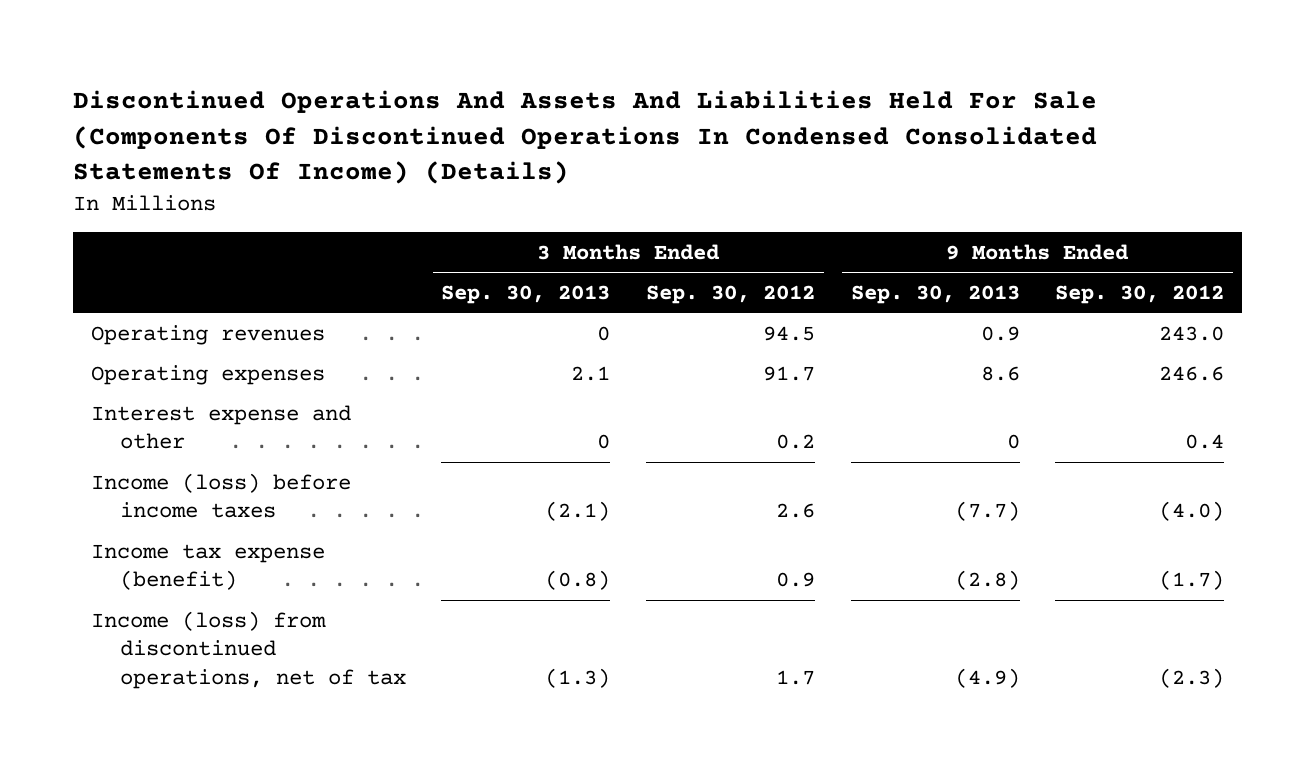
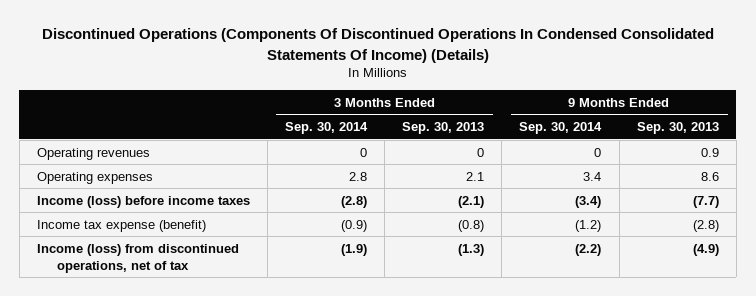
[73,90,1098,184] Discontinued Operations And Assets And Liabilities Held For Sale (Components Of Discontinued Operations In Condensed Consolidated Statements Of Income) (Details) -> [41,28,714,63] Discontinued Operations (Components Of Discontinued Operations In Condensed Consolidated Statements Of Income) (Details)
[645,284,815,304] Sep. 30, 2012 -> none
[1055,284,1225,304] Sep. 30, 2012 -> none
none -> [285,122,369,135] Sep. 30, 2014
none -> [519,122,603,135] Sep. 30, 2014
[90,404,351,450] Interest expense and other -> none

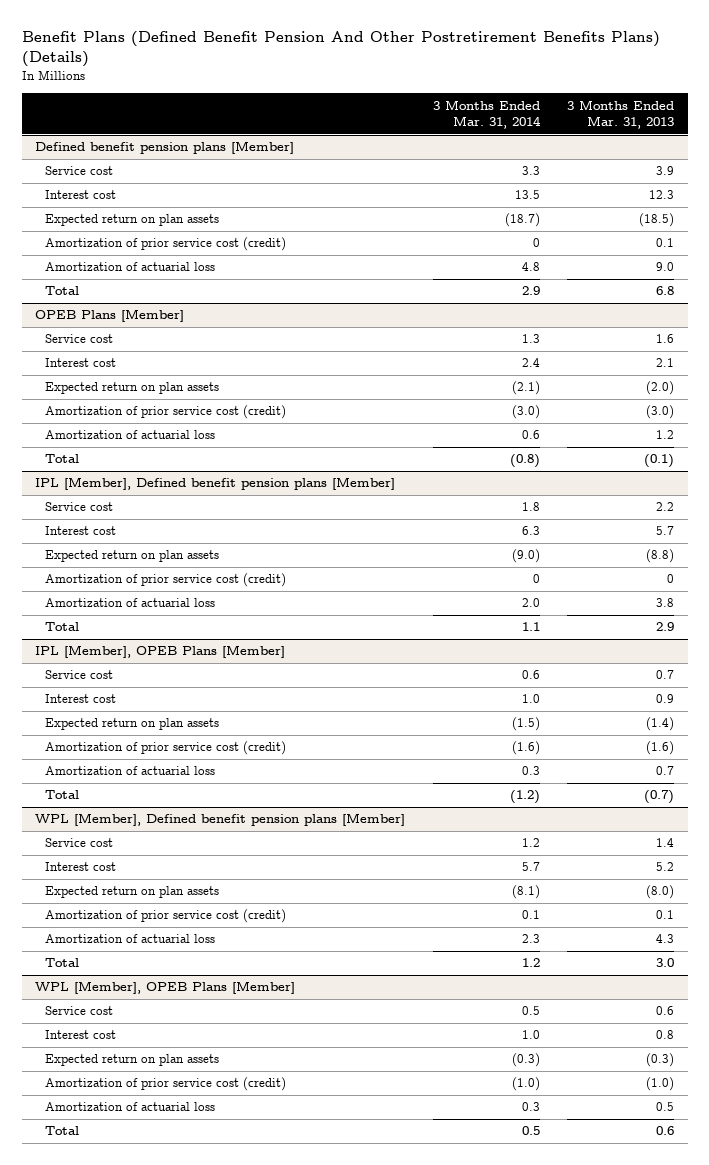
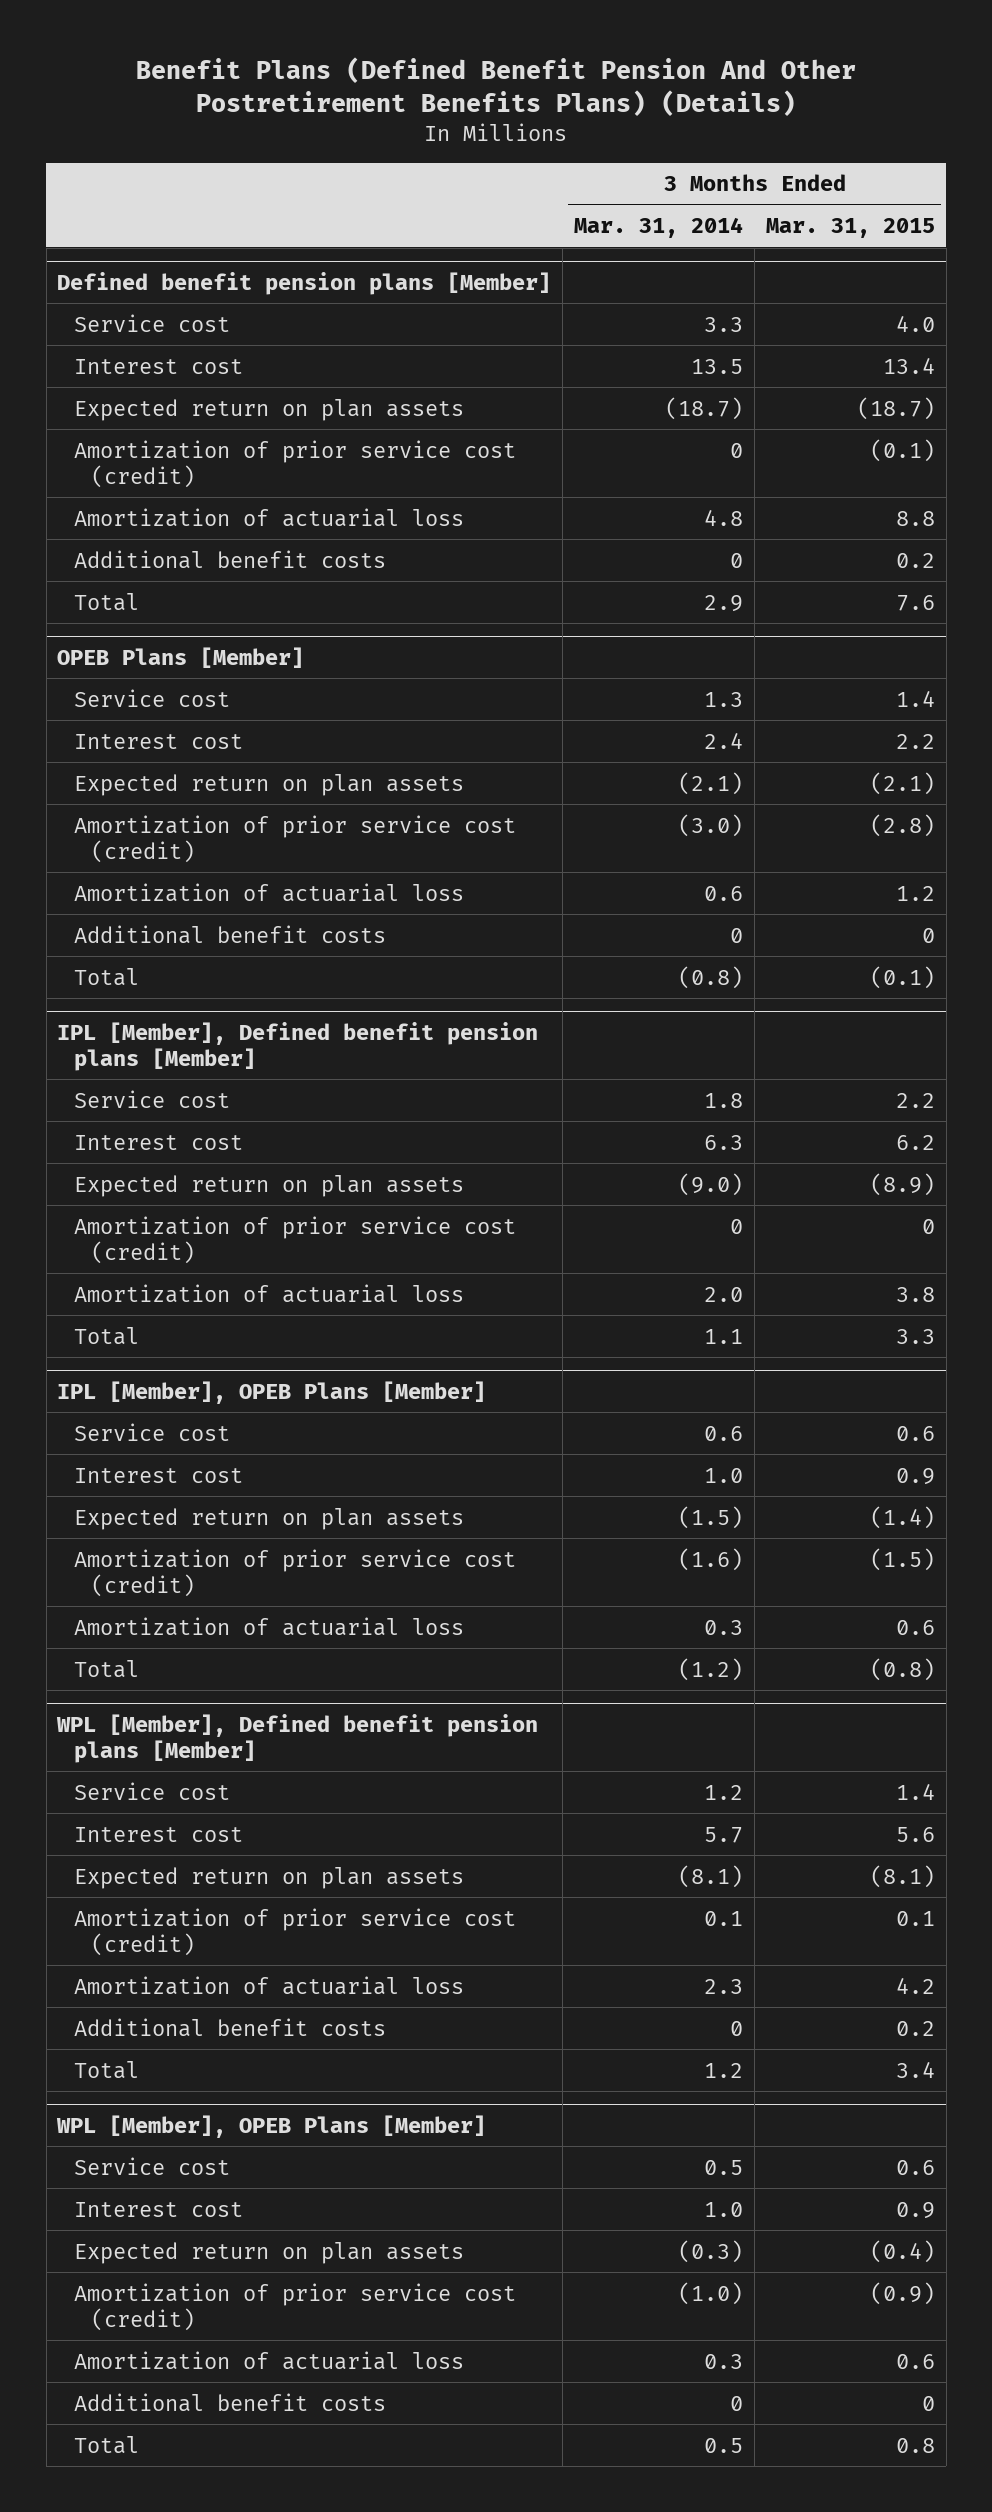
[567,99,675,130] 3 Months Ended Mar. 31, 2013 -> none
none -> [765,218,935,239] Mar. 31, 2015
none -> [74,549,387,569] Additional benefit costs
none -> [74,924,387,944] Additional benefit costs
none -> [74,2017,387,2037] Additional benefit costs
none -> [74,2392,387,2412] Additional benefit costs

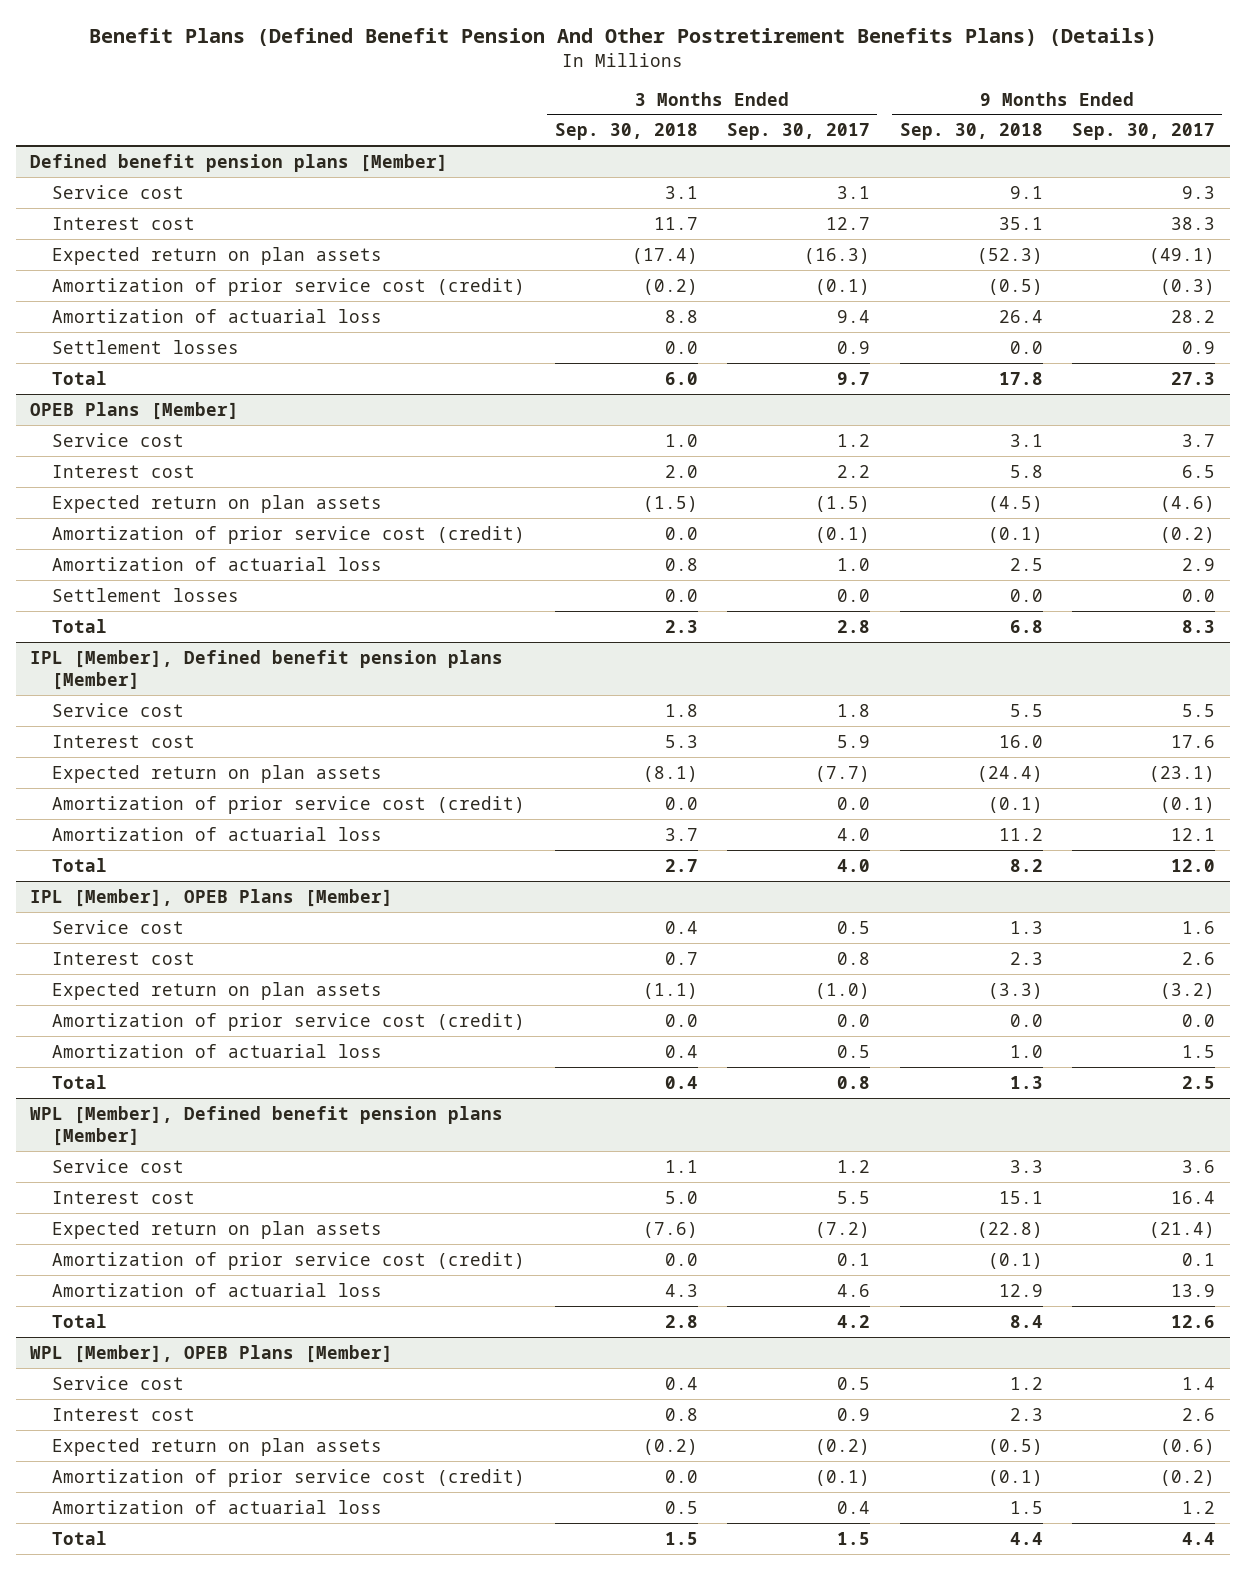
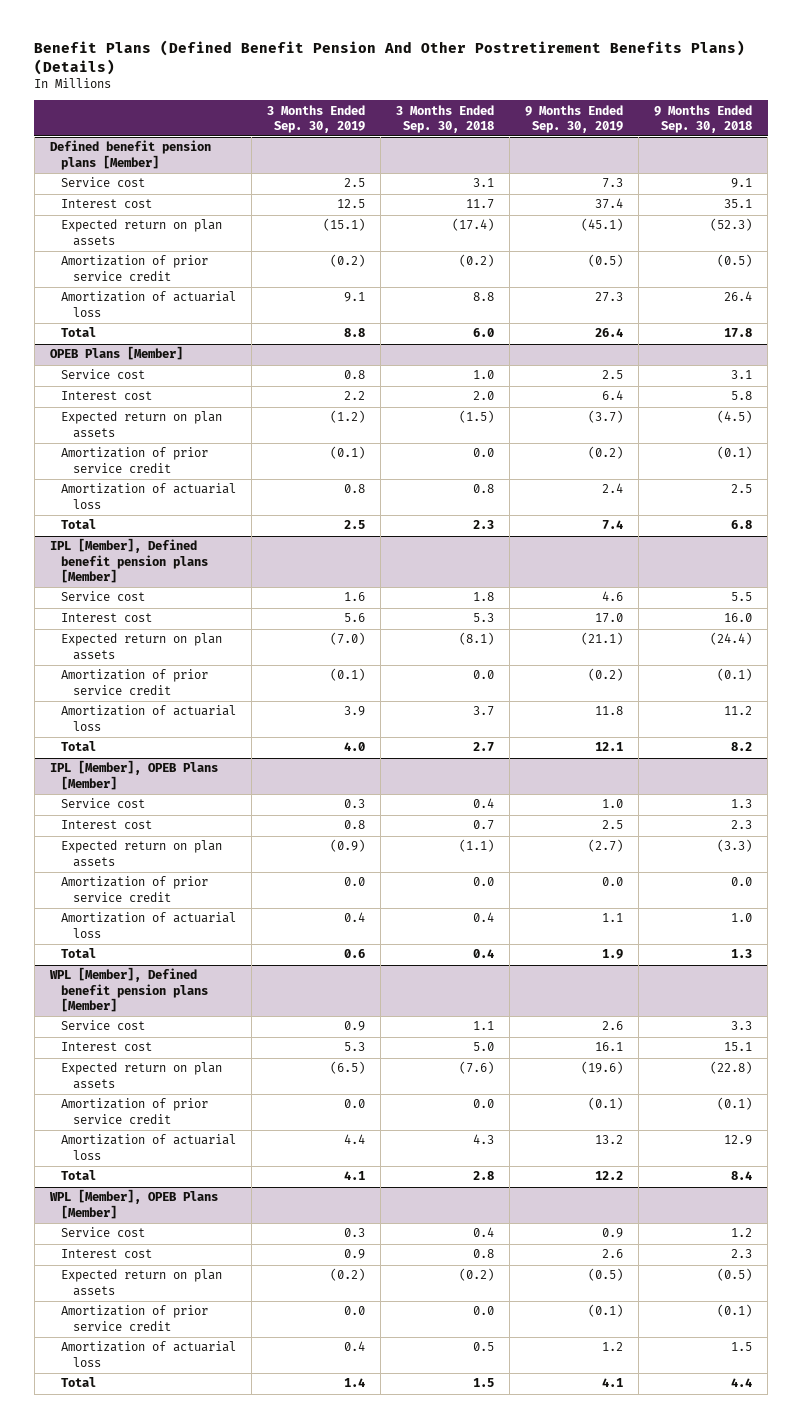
[727,123,871,141] Sep. 30, 2017 -> none
[1072,123,1216,141] Sep. 30, 2017 -> none
none -> [267,104,366,133] 3 Months Ended Sep. 30, 2019
none -> [525,104,624,133] 9 Months Ended Sep. 30, 2019
[52,277,526,296] Amortization of prior service cost (credit) -> [61,255,209,281] Amortization of prior service credit
[52,339,240,354] Settlement losses -> none
[52,525,526,544] Amortization of prior service cost (credit) -> [61,447,209,473] Amortization of prior service credit
[52,587,240,602] Settlement losses -> none
[52,795,526,814] Amortization of prior service cost (credit) -> [61,669,209,695] Amortization of prior service credit
[52,1012,526,1031] Amortization of prior service cost (credit) -> [61,876,209,902] Amortization of prior service credit
[52,1251,526,1270] Amortization of prior service cost (credit) -> [61,1098,209,1124] Amortization of prior service credit
[52,1468,526,1487] Amortization of prior service cost (credit) -> [61,1305,209,1331] Amortization of prior service credit

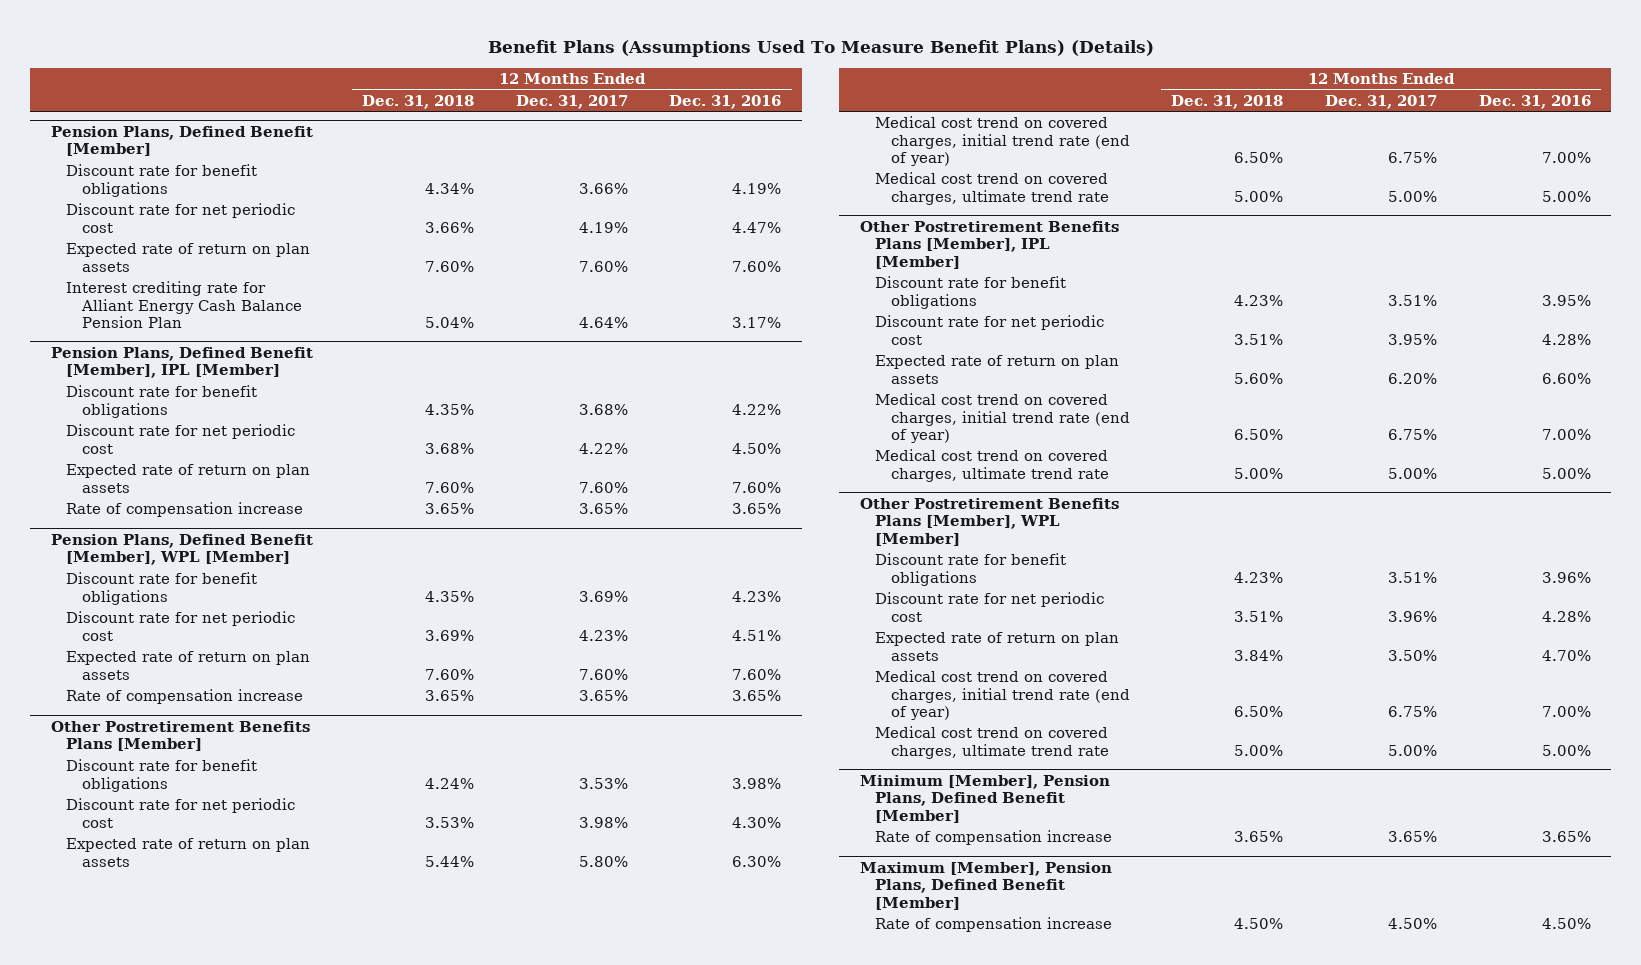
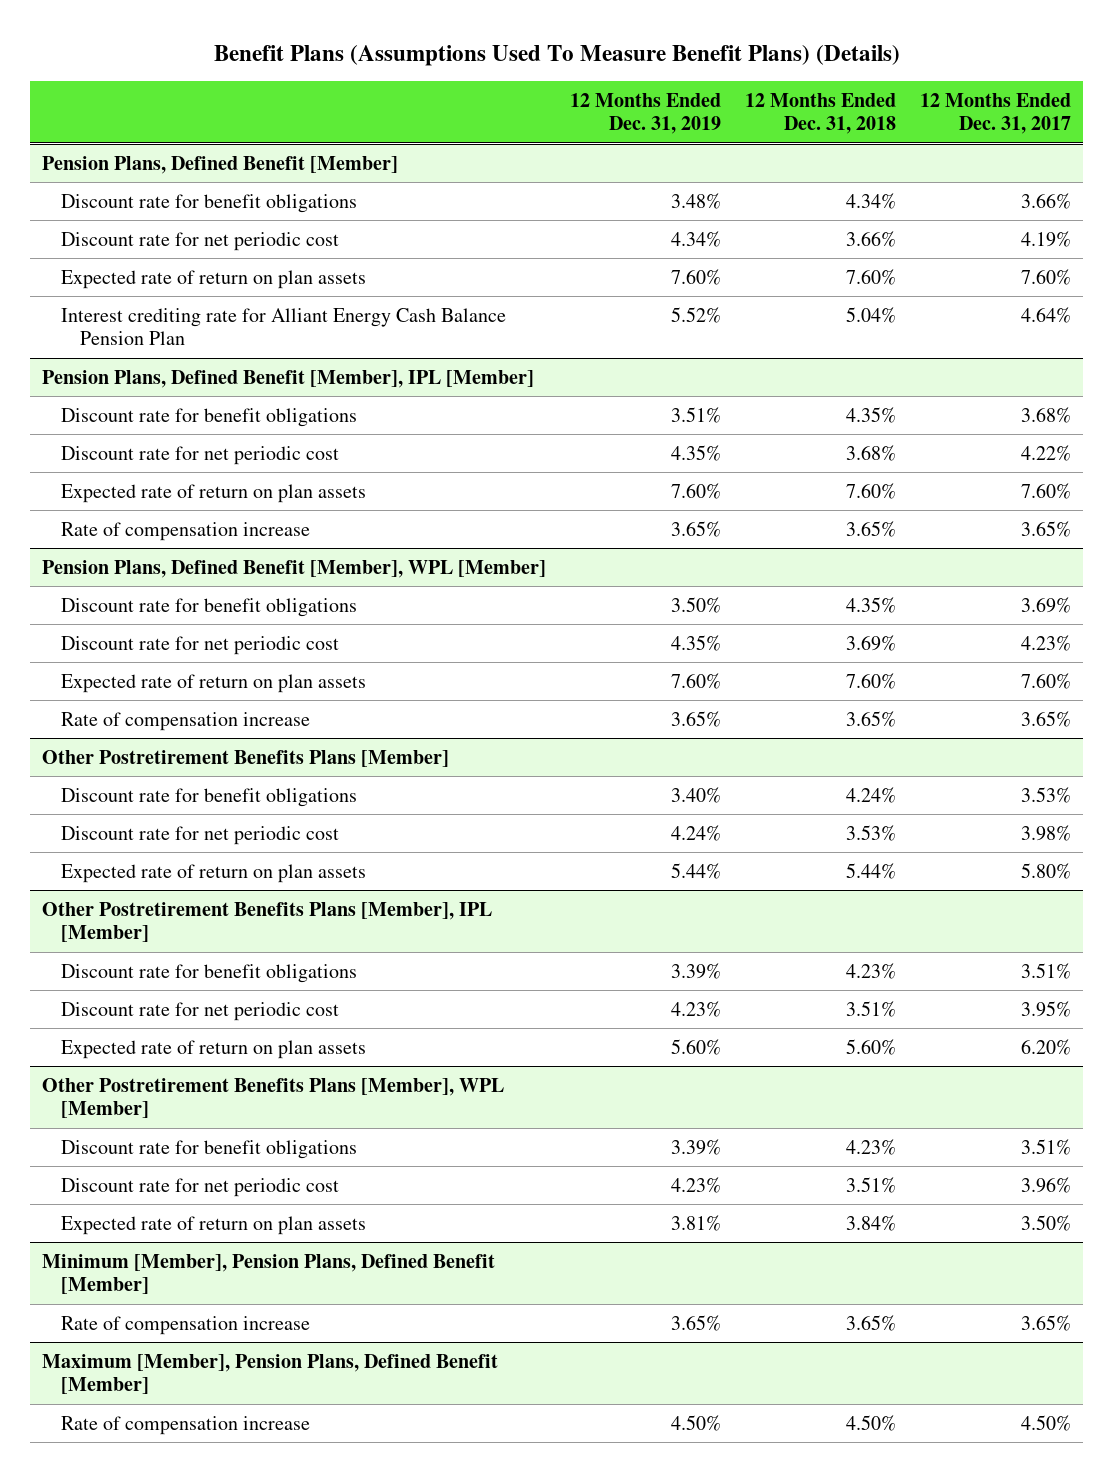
[669,94,782,109] Dec. 31, 2016 -> none
none -> [570,92,722,135] 12 Months Ended Dec. 31, 2019
[875,116,1130,167] Medical cost trend on covered charges, initial trend rate (end of year) -> none
[875,172,1109,205] Medical cost trend on covered charges, ultimate trend rate -> none
[875,393,1130,444] Medical cost trend on covered charges, initial trend rate (end of year) -> none
[875,449,1109,482] Medical cost trend on covered charges, ultimate trend rate -> none
[875,670,1130,721] Medical cost trend on covered charges, initial trend rate (end of year) -> none
[875,726,1109,759] Medical cost trend on covered charges, ultimate trend rate -> none

